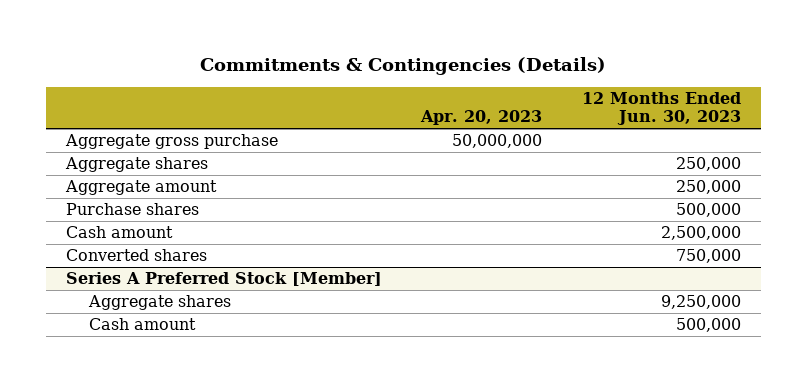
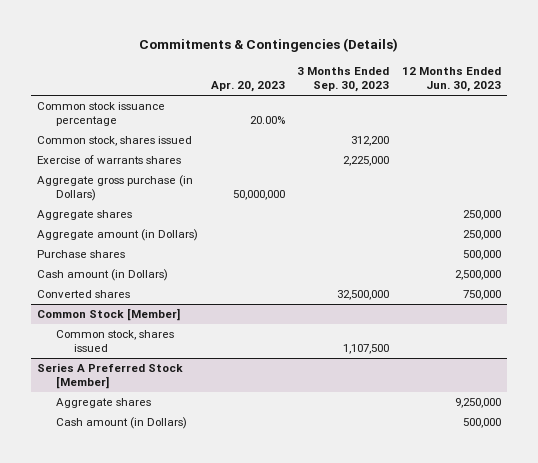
none -> [297,67,390,93] 3 Months Ended Sep. 30, 2023
none -> [37,102,166,126] Common stock issuance percentage
none -> [37,136,193,147] Common stock, shares issued
none -> [37,155,182,165] Exercise of warrants shares
[64,134,278,150] Aggregate gross purchase -> [37,175,194,201] Aggregate gross purchase (in Dollars)
[64,180,217,196] Aggregate amount -> [37,229,199,242] Aggregate amount (in Dollars)
[65,226,173,239] Cash amount -> [37,269,169,282] Cash amount (in Dollars)
none -> [37,308,181,322] Common Stock [Member]
none -> [55,330,174,352] Common stock, shares issued
[88,318,196,331] Cash amount -> [55,417,187,430] Cash amount (in Dollars)

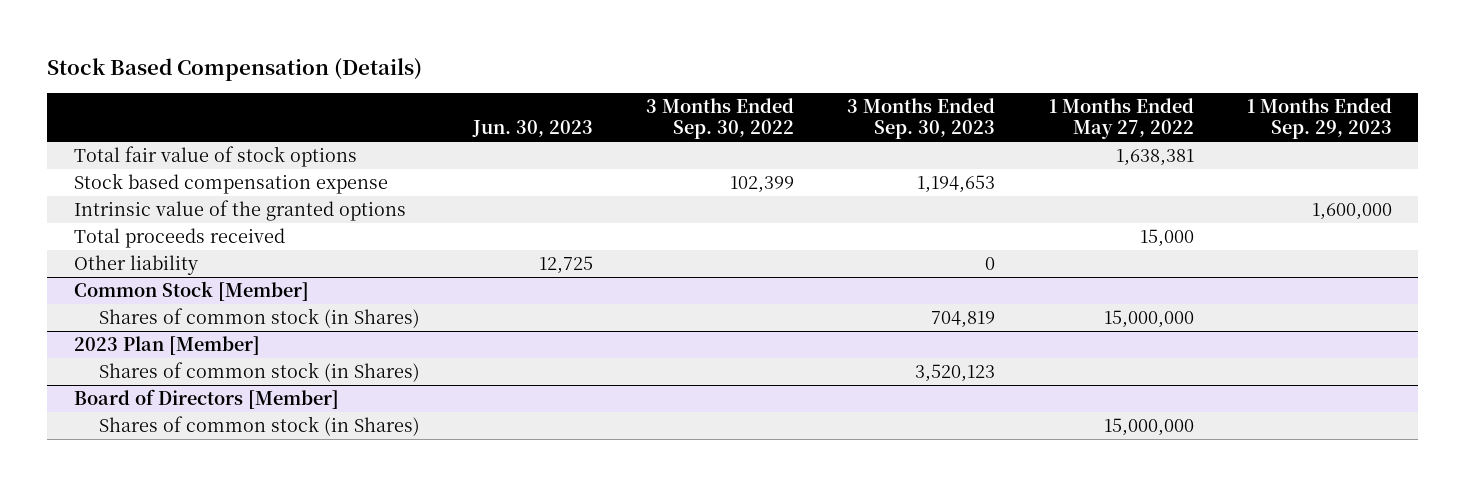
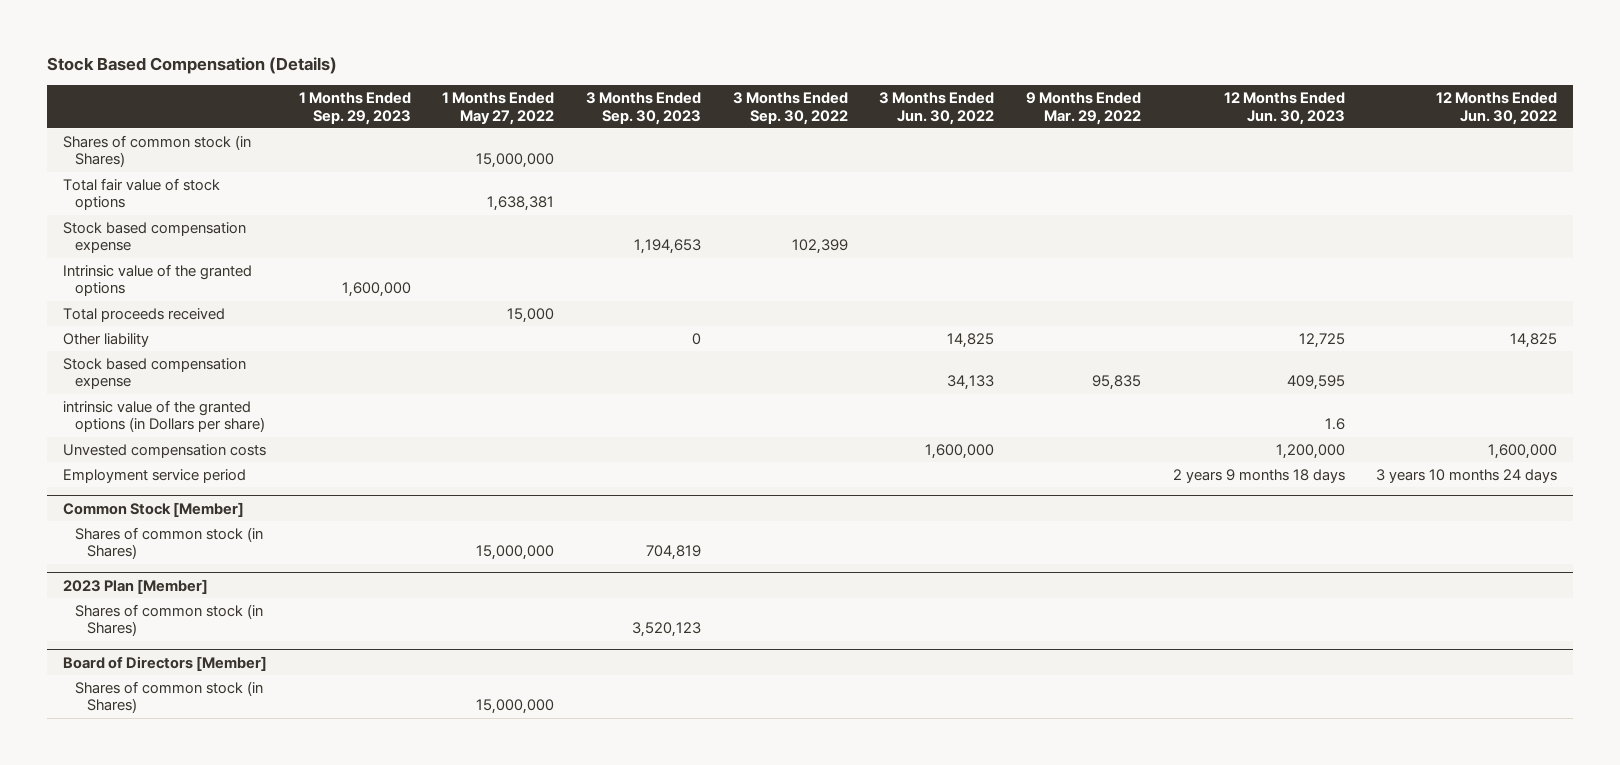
[471,120,593,138] Jun. 30, 2023 -> none
none -> [879,92,995,125] 3 Months Ended Jun. 30, 2022
none -> [1025,92,1141,125] 9 Months Ended Mar. 29, 2022
none -> [1223,92,1345,125] 12 Months Ended Jun. 30, 2023
none -> [1436,92,1558,125] 12 Months Ended Jun. 30, 2022
none -> [63,134,252,168] Shares of common stock (in Shares)
none -> [63,357,247,390] Stock based compensation expense
none -> [63,399,266,433] intrinsic value of the granted options (in Dollars per share)
none -> [63,443,267,458] Unvested compensation costs
none -> [63,468,247,483] Employment service period

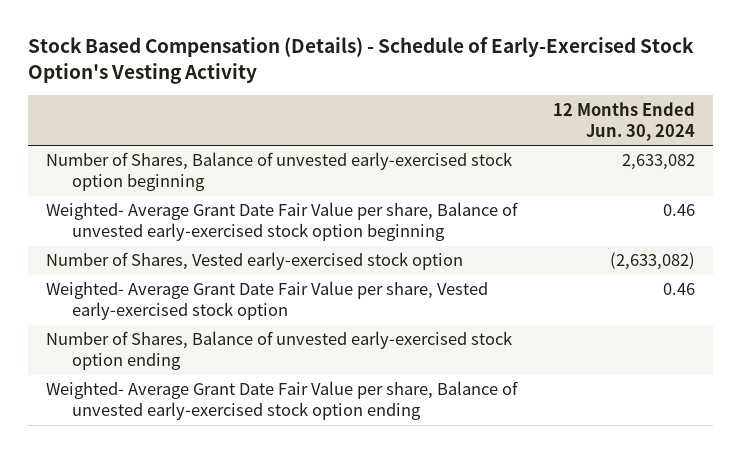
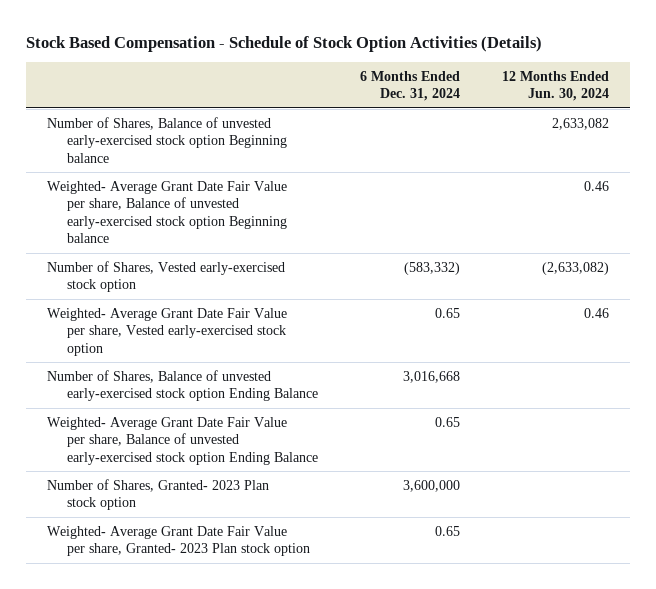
[27,37,694,84] Stock Based Compensation (Details) - Schedule of Early-Exercised Stock Option's Vesting Activity -> [26,36,543,53] Stock Based Compensation - Schedule of Stock Option Activities (Details)
none -> [359,70,460,102] 6 Months Ended Dec. 31, 2024
[45,152,512,192] Number of Shares, Balance of unvested early-exercised stock option beginning -> [47,116,288,163] Number of Shares, Balance of unvested early-exercised stock option Beginning balance
[45,202,518,242] Weighted- Average Grant Date Fair Value per share, Balance of unvested early-exercised stock option beginning -> [47,180,288,244] Weighted- Average Grant Date Fair Value per share, Balance of unvested early-exercised stock option Beginning balance
[45,331,512,371] Number of Shares, Balance of unvested early-exercised stock option ending -> [47,369,319,402] Number of Shares, Balance of unvested early-exercised stock option Ending Balance
[45,381,518,421] Weighted- Average Grant Date Fair Value per share, Balance of unvested early-exercised stock option ending -> [47,416,319,465] Weighted- Average Grant Date Fair Value per share, Balance of unvested early-exercised stock option Ending Balance
none -> [47,478,270,511] Number of Shares, Granted- 2023 Plan stock option
none -> [47,525,311,557] Weighted- Average Grant Date Fair Value per share, Granted- 2023 Plan stock option

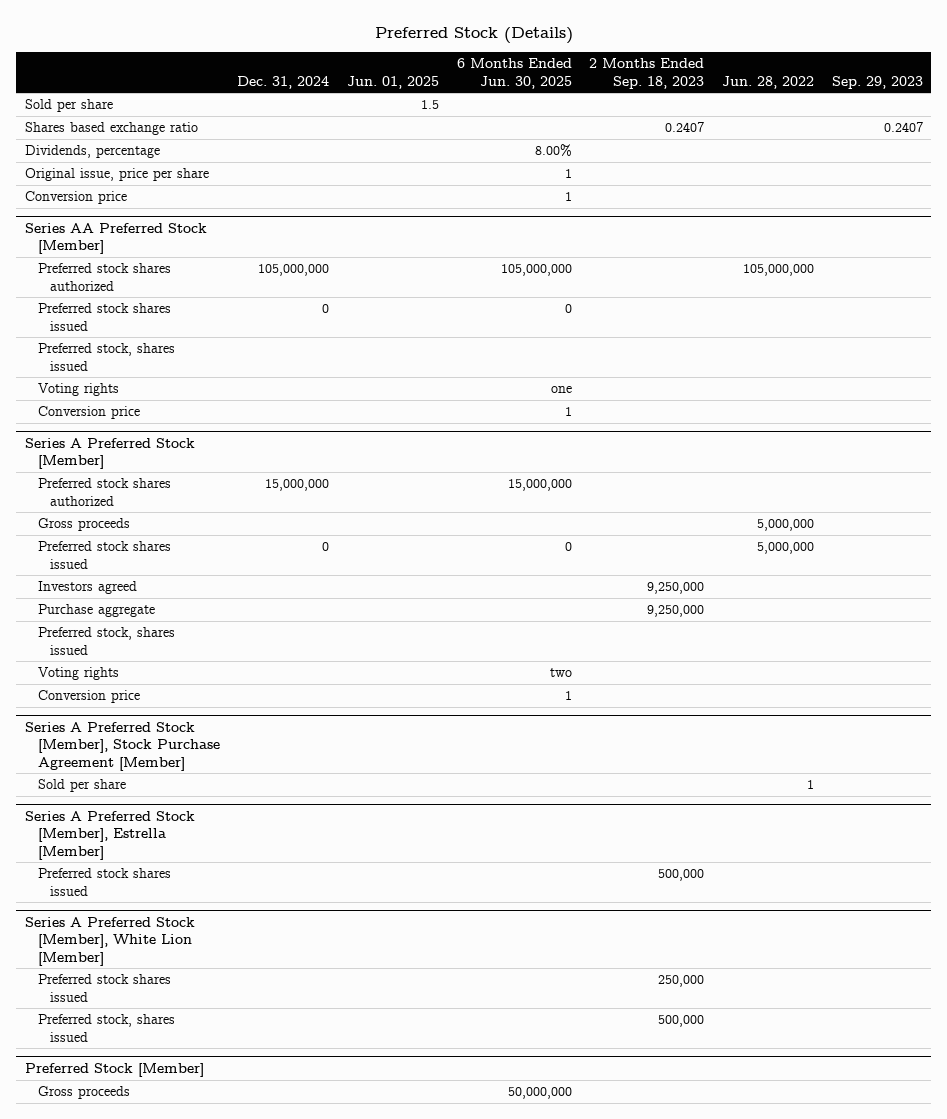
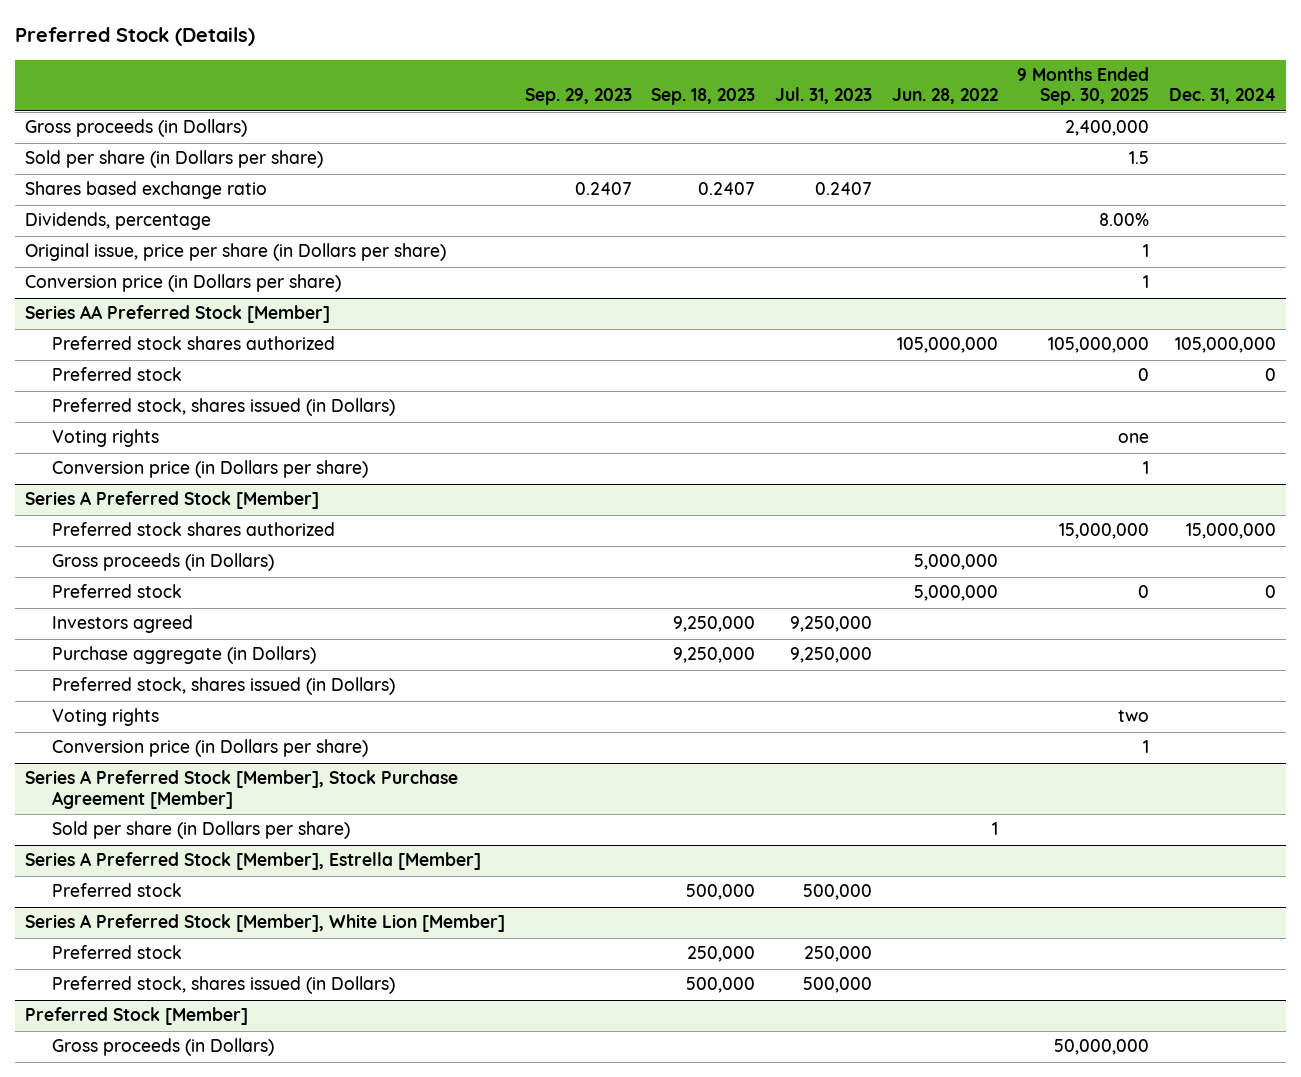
[346,75,439,89] Jun. 01, 2025 -> none
[456,58,572,89] 6 Months Ended Jun. 30, 2025 -> none
[589,58,705,89] 2 Months Ended Sep. 18, 2023 -> none
none -> [651,88,756,106] Sep. 18, 2023
none -> [775,87,873,105] Jul. 31, 2023
none -> [1017,67,1150,106] 9 Months Ended Sep. 30, 2025
none -> [25,119,248,138] Gross proceeds (in Dollars)
[24,99,113,113] Sold per share -> [25,150,324,169] Sold per share (in Dollars per share)
[24,168,209,182] Original issue, price per share -> [25,243,447,262] Original issue, price per share (in Dollars per share)
[24,191,127,205] Conversion price -> [25,274,342,293] Conversion price (in Dollars per share)
[37,303,171,331] Preferred stock shares issued -> [51,367,182,382] Preferred stock
[37,343,175,371] Preferred stock, shares issued -> [51,398,395,417] Preferred stock, shares issued (in Dollars)
[37,406,140,420] Conversion price -> [51,460,368,479] Conversion price (in Dollars per share)
[37,518,130,532] Gross proceeds -> [51,553,274,572] Gross proceeds (in Dollars)
[37,541,171,569] Preferred stock shares issued -> [51,584,182,599] Preferred stock
[37,604,155,618] Purchase aggregate -> [51,646,316,665] Purchase aggregate (in Dollars)
[37,627,175,655] Preferred stock, shares issued -> [51,677,395,696] Preferred stock, shares issued (in Dollars)
[37,690,140,704] Conversion price -> [51,739,368,758] Conversion price (in Dollars per share)
[37,779,126,793] Sold per share -> [51,821,350,840] Sold per share (in Dollars per share)
[37,868,171,896] Preferred stock shares issued -> [51,883,182,898] Preferred stock
[37,974,171,1002] Preferred stock shares issued -> [51,945,182,960] Preferred stock
[37,1014,175,1042] Preferred stock, shares issued -> [51,976,395,995] Preferred stock, shares issued (in Dollars)
[37,1086,130,1100] Gross proceeds -> [51,1038,274,1057] Gross proceeds (in Dollars)

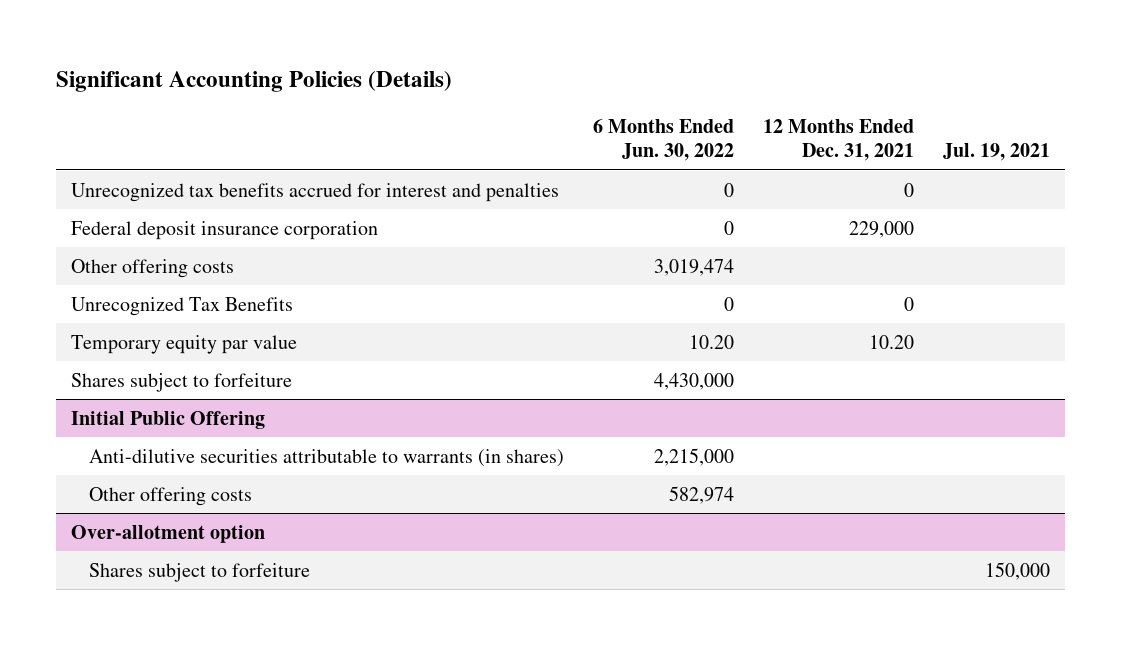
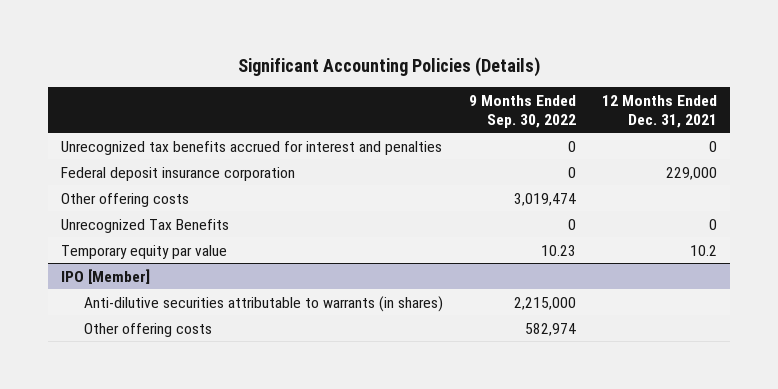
[593,118,735,162] 6 Months Ended Jun. 30, 2022 -> none
[943,143,1051,162] Jul. 19, 2021 -> none
none -> [469,94,577,128] 9 Months Ended Sep. 30, 2022
[70,372,292,392] Shares subject to forfeiture -> none
[869,334,915,349] 10.20 -> [690,244,718,256] 10.2
[70,410,265,429] Initial Public Offering -> [60,268,150,284] IPO [Member]
[70,524,265,543] Over-allotment option -> none
[89,562,311,582] Shares subject to forfeiture -> none

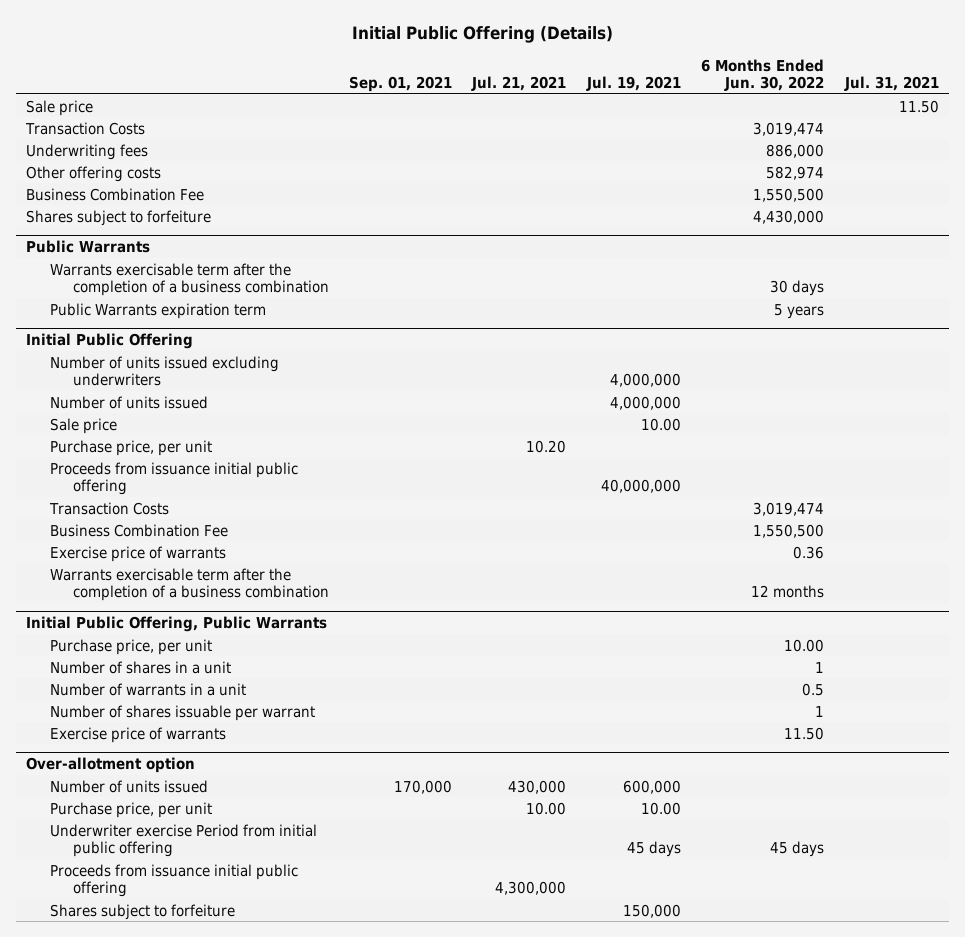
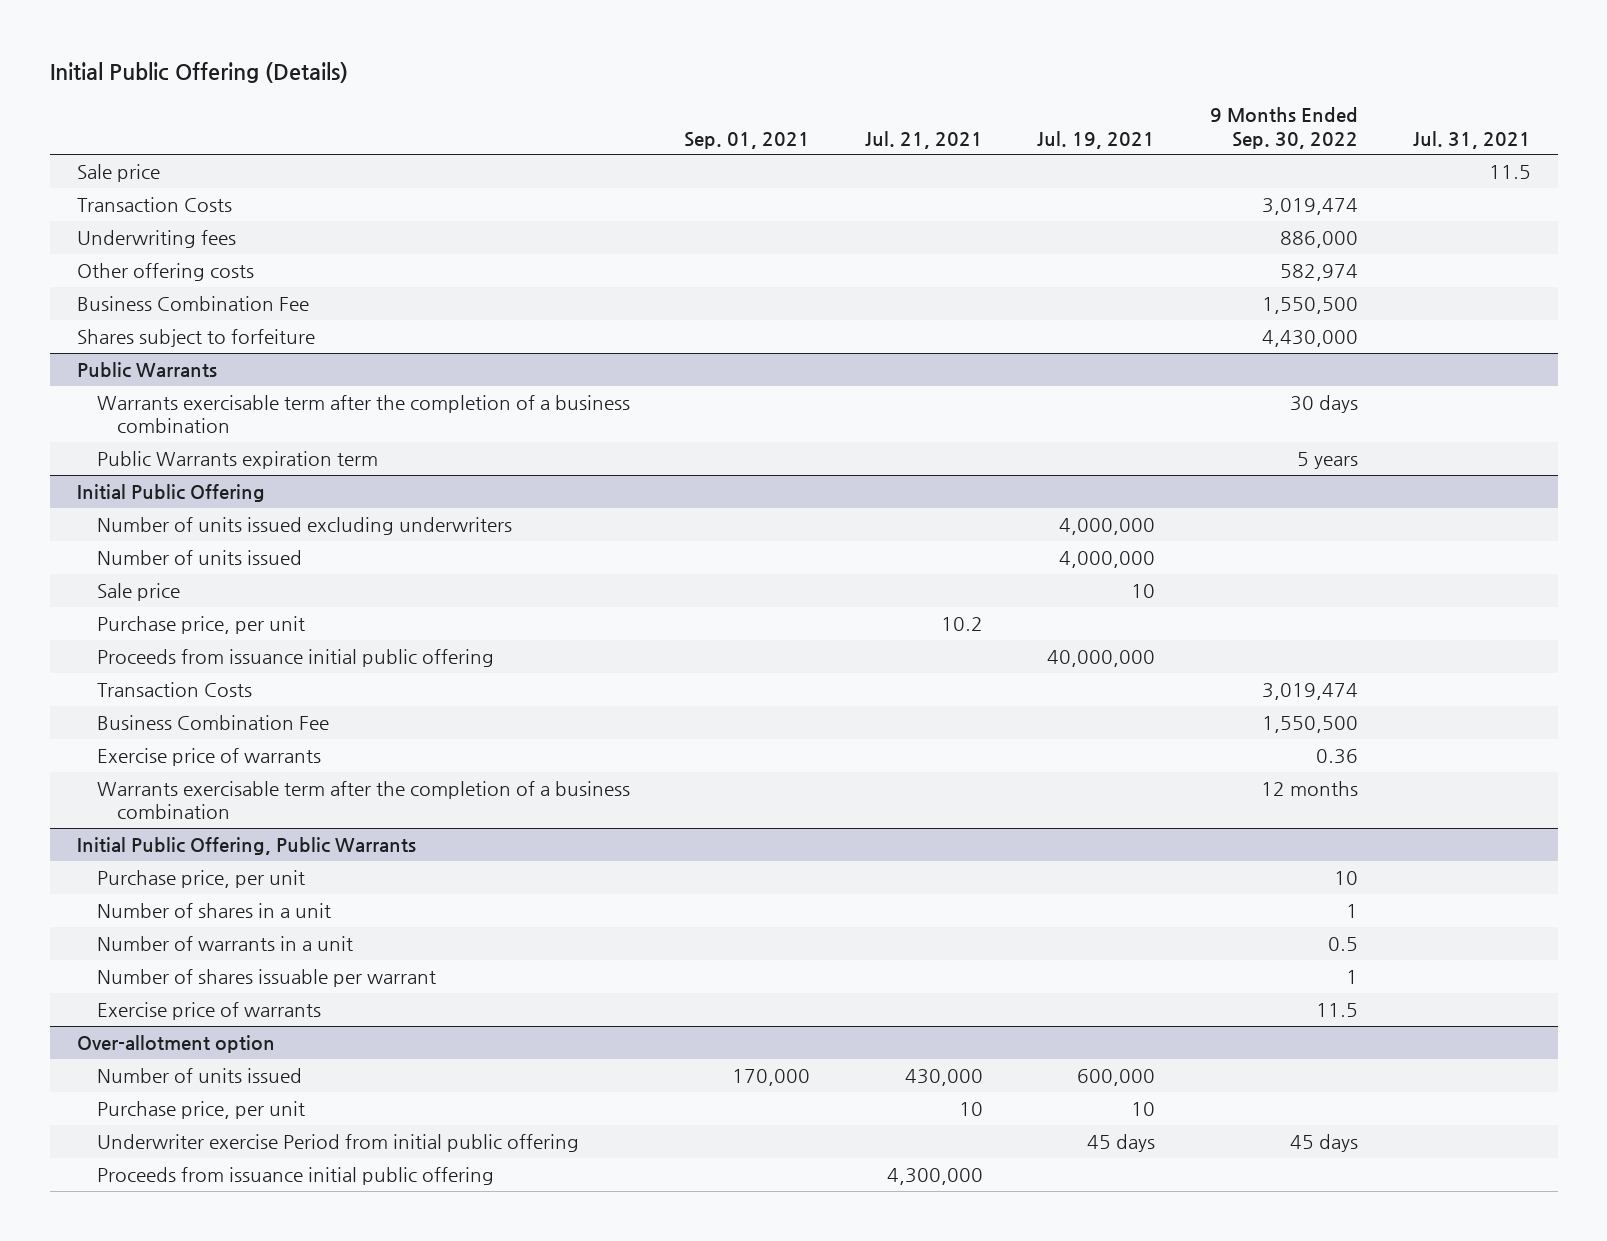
[701,58,825,92] 6 Months Ended Jun. 30, 2022 -> none
none -> [1210,107,1359,149] 9 Months Ended Sep. 30, 2022
[898,99,939,113] 11.50 -> [1488,165,1531,180] 11.5
[640,417,681,431] 10.00 -> [1131,584,1156,599] 10
[526,439,567,453] 10.20 -> [940,617,983,632] 10.2
[526,801,567,815] 10.00 -> [958,1102,983,1117] 10
[640,801,681,815] 10.00 -> [1131,1102,1156,1117] 10
[49,903,235,920] Shares subject to forfeiture -> none

